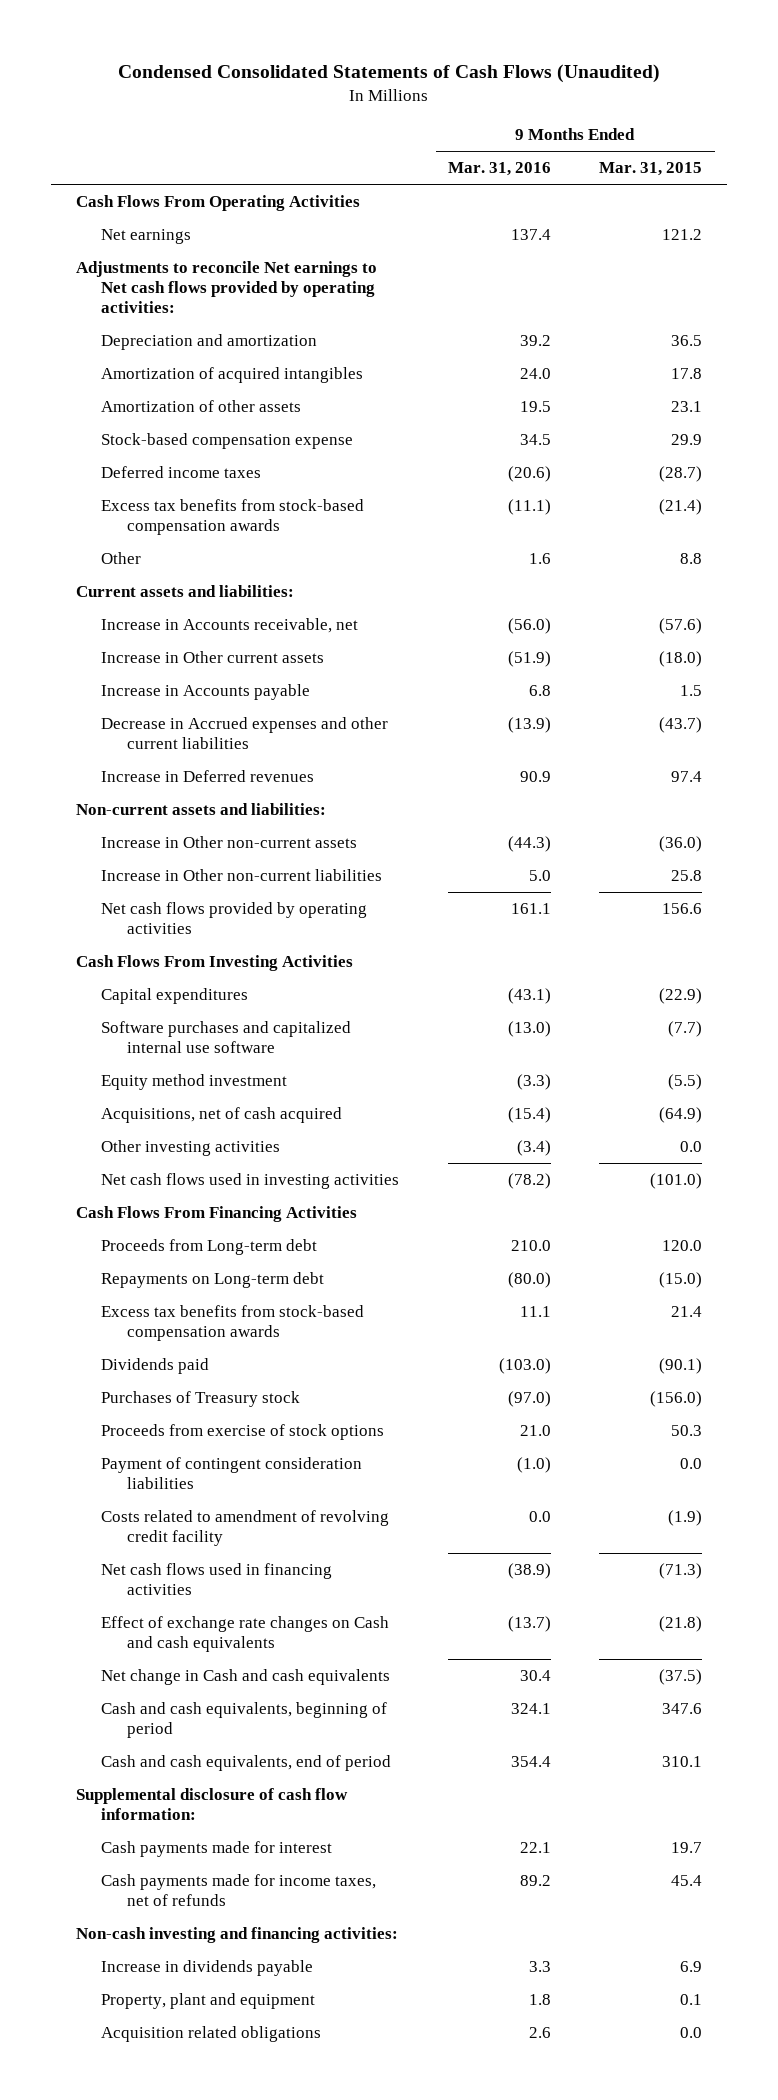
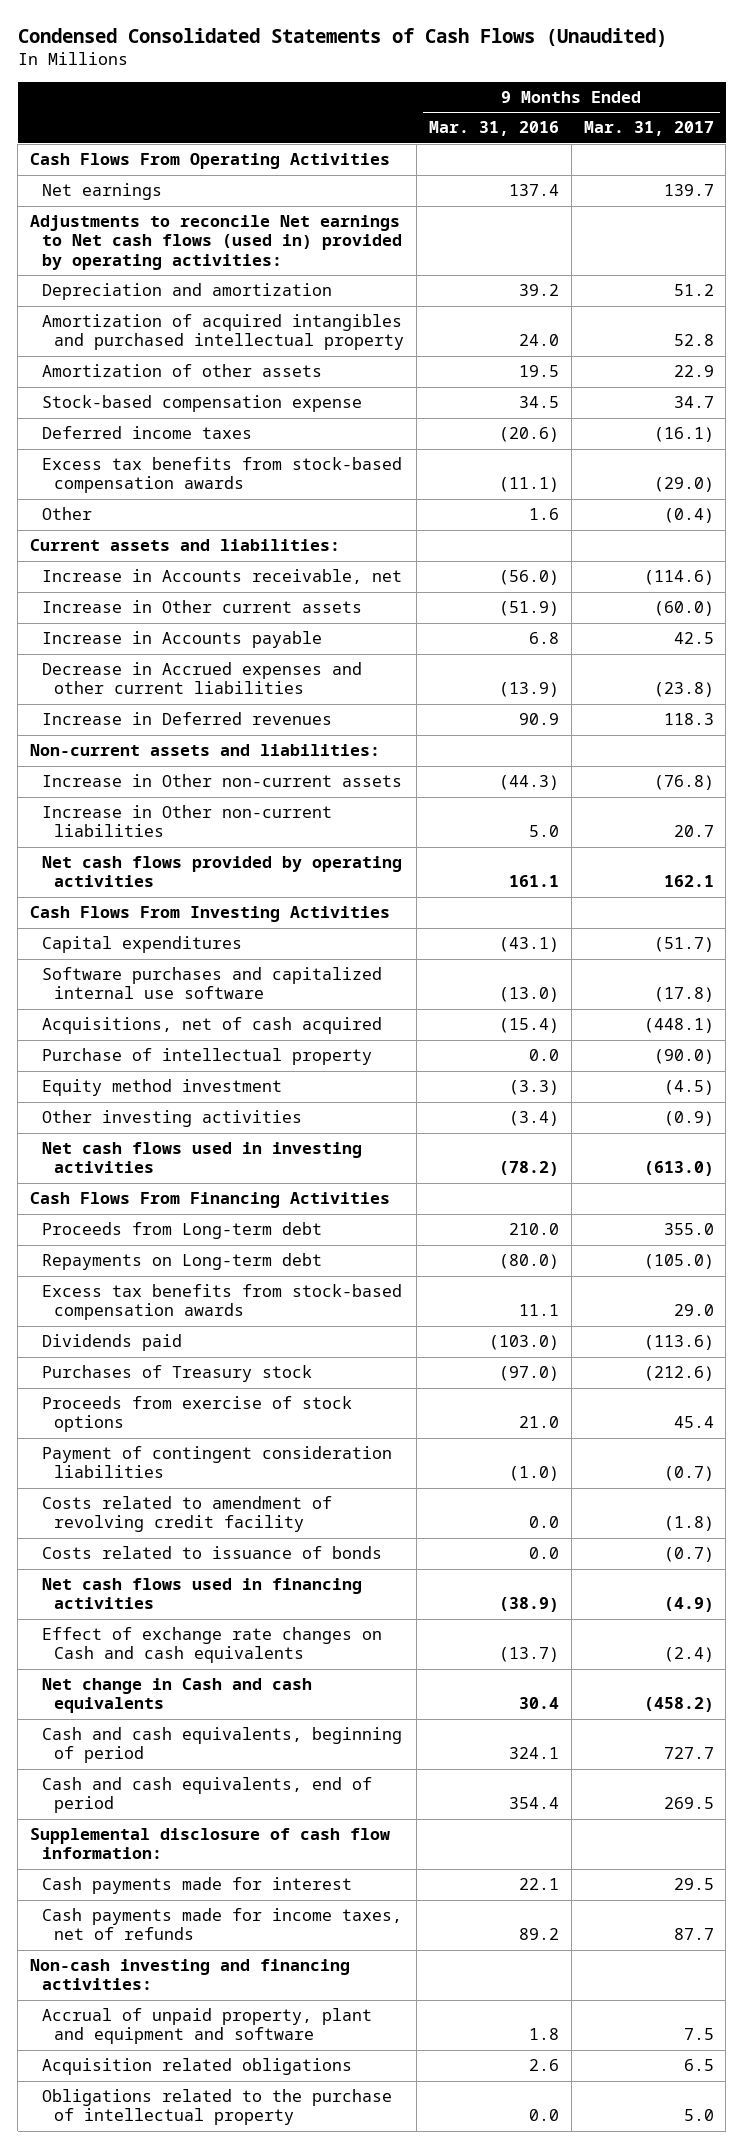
[599,162,703,177] Mar. 31, 2015 -> none
none -> [583,121,714,137] Mar. 31, 2017
[75,261,377,313] Adjustments to reconcile Net earnings to Net cash flows provided by operating activities: -> [30,215,403,270] Adjustments to reconcile Net earnings to Net cash flows (used in) provided by operating activities:
[101,367,364,384] Amortization of acquired intangibles -> [42,314,405,351] Amortization of acquired intangibles and purchased intellectual property
none -> [42,1048,373,1066] Purchase of intellectual property
[101,1074,288,1091] Equity method investment -> [42,1079,283,1097] Equity method investment
none -> [42,1546,383,1560] Costs related to issuance of bonds
[101,1960,314,1977] Increase in dividends payable -> none
[101,1993,316,2010] Property, plant and equipment -> [42,2008,373,2045] Accrual of unpaid property, plant and equipment and software
none -> [42,2089,393,2126] Obligations related to the purchase of intellectual property

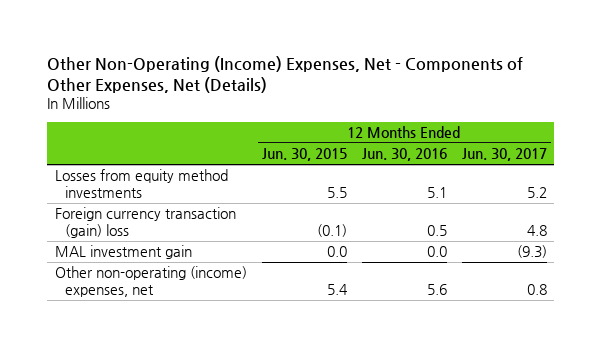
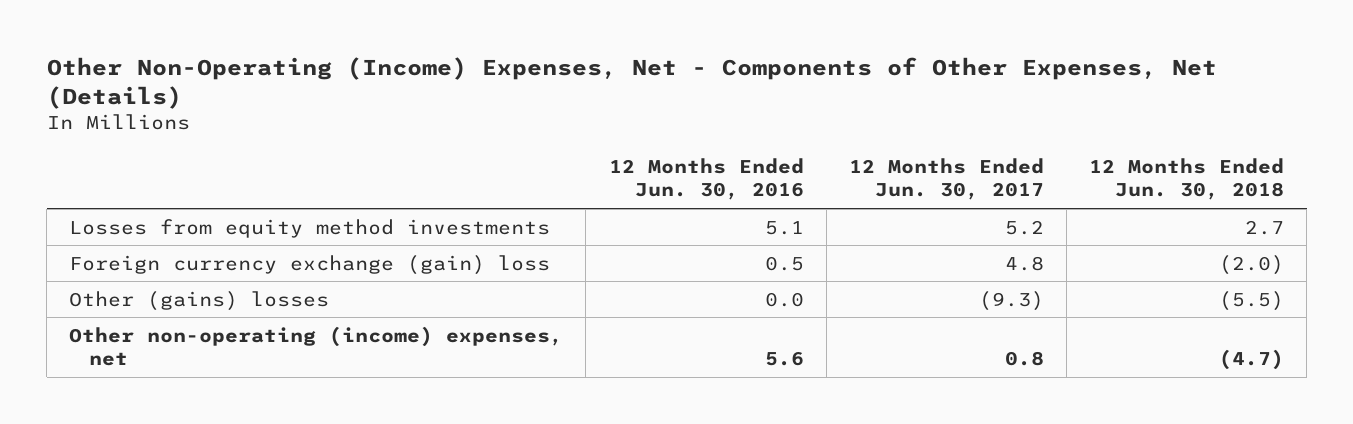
[261,148,347,162] Jun. 30, 2015 -> none
none -> [1089,157,1285,201] 12 Months Ended Jun. 30, 2018
[54,207,236,238] Foreign currency transaction (gain) loss -> [69,254,551,275] Foreign currency exchange (gain) loss
[54,245,192,260] MAL investment gain -> [69,290,330,311] Other (gains) losses

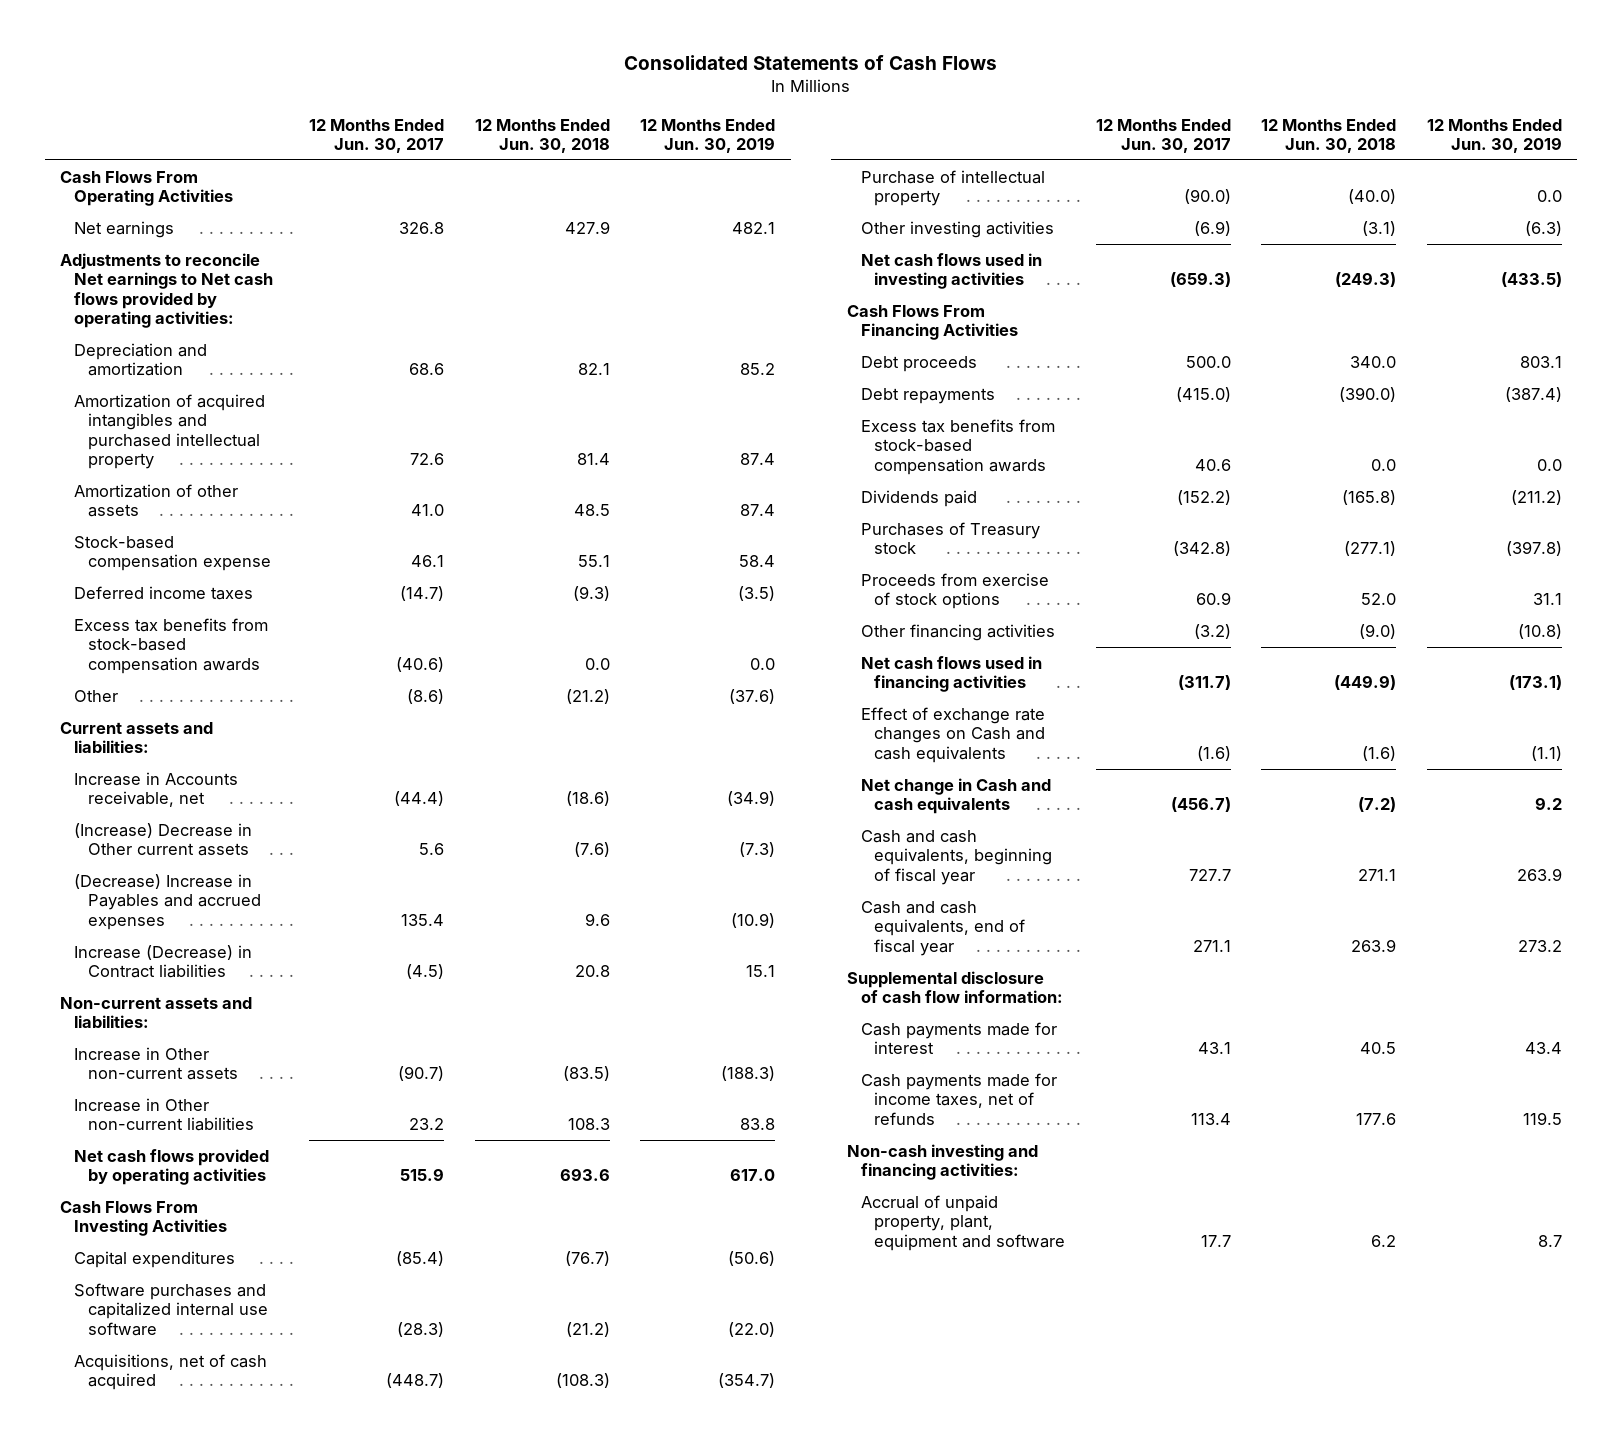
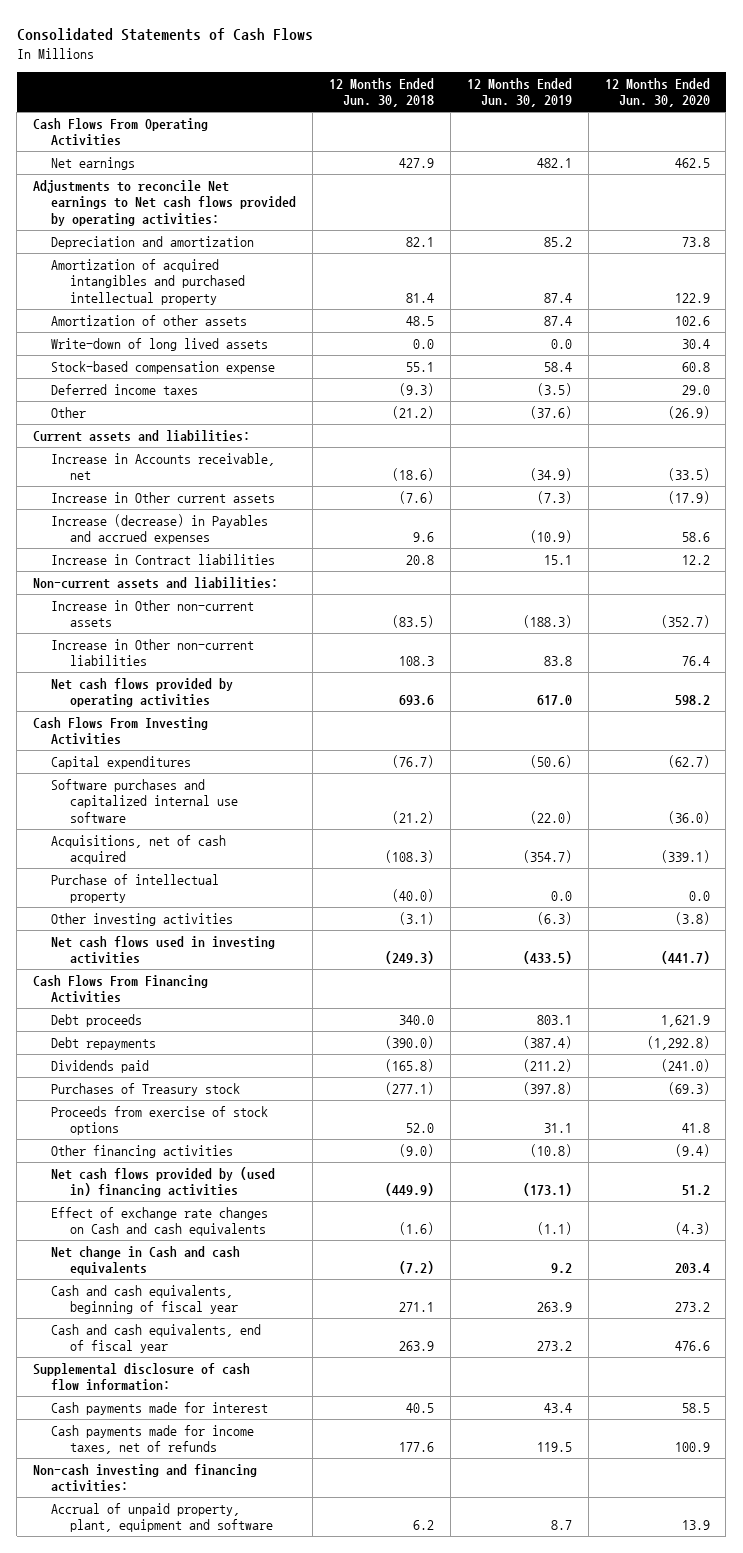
[309,118,445,153] 12 Months Ended Jun. 30, 2017 -> none
none -> [604,77,710,108] 12 Months Ended Jun. 30, 2020
none -> [51,338,269,352] Write-down of long lived assets
[73,617,268,674] Excess tax benefits from stock-based compensation awards -> none
[73,822,252,857] (Increase) Decrease in Other current assets -> [51,492,276,504] Increase in Other current assets
[73,873,261,930] (Decrease) Increase in Payables and accrued expenses -> [51,514,269,545] Increase (decrease) in Payables and accrued expenses
[73,944,252,979] Increase (Decrease) in Contract liabilities -> [51,554,276,566] Increase in Contract liabilities
[860,418,1055,475] Excess tax benefits from stock-based compensation awards -> none
[860,655,1042,693] Net cash flows used in financing activities -> [51,1167,276,1198] Net cash flows provided by (used in) financing activities

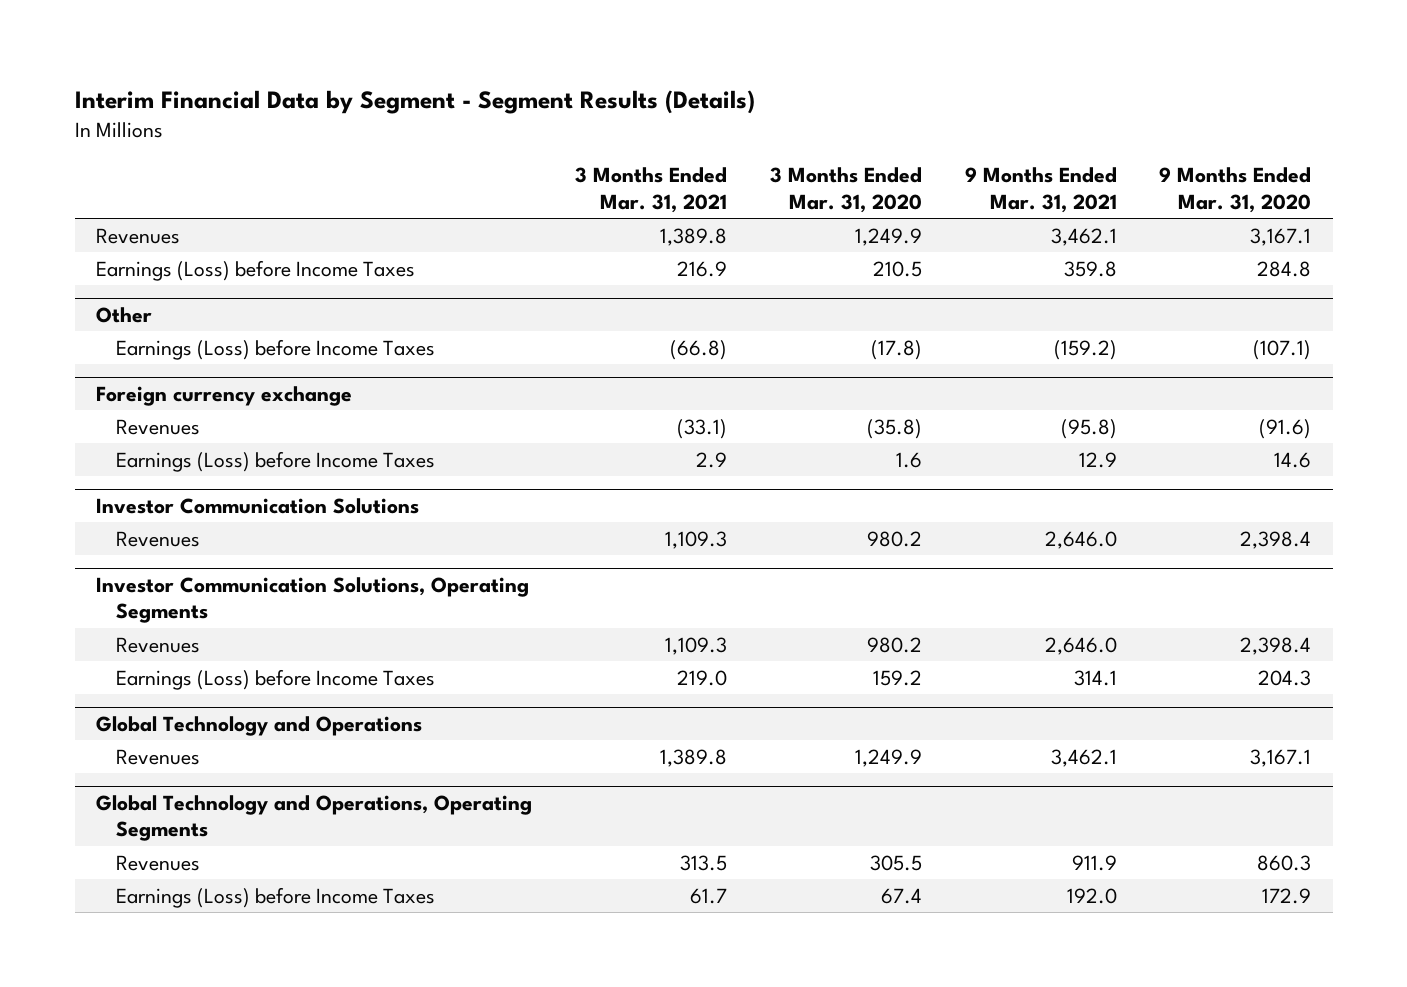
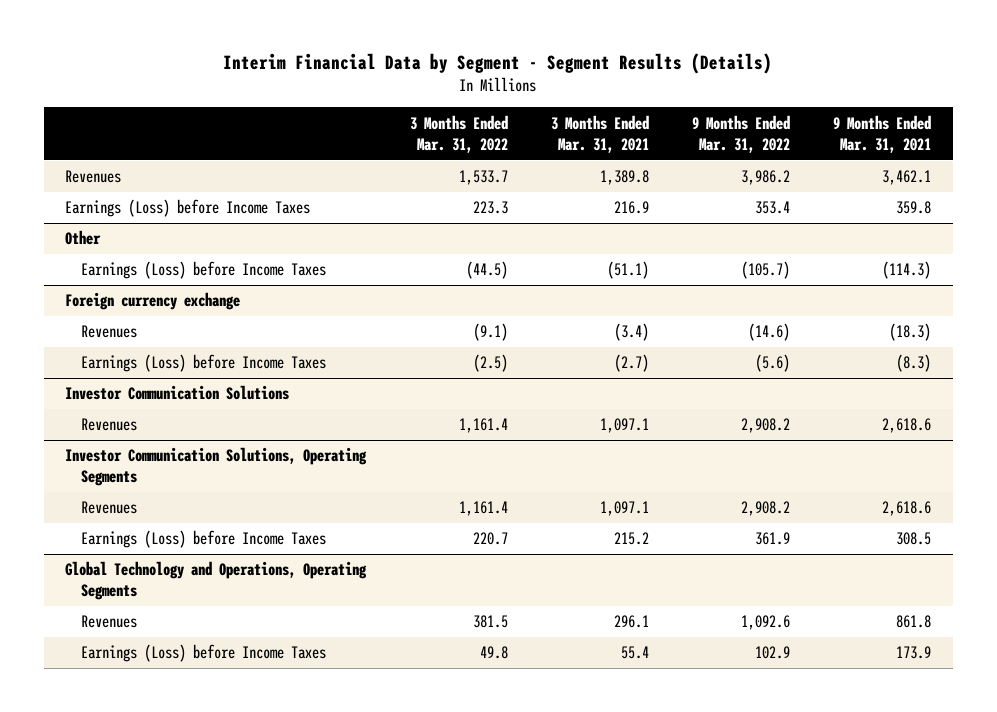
[769,167,922,213] 3 Months Ended Mar. 31, 2020 -> none
[1159,167,1312,213] 9 Months Ended Mar. 31, 2020 -> none
none -> [409,114,508,153] 3 Months Ended Mar. 31, 2022
none -> [692,114,791,153] 9 Months Ended Mar. 31, 2022
[669,339,727,360] (66.8) -> [606,261,649,280] (51.1)
[1053,339,1117,360] (159.2) -> [882,261,932,280] (114.3)
[676,418,727,439] (33.1) -> [613,323,649,342] (3.4)
[1060,418,1117,439] (95.8) -> [889,323,932,342] (18.3)
[695,451,727,468] 2.9 -> [613,354,649,373] (2.7)
[1078,451,1117,468] 12.9 -> [896,354,932,373] (8.3)
[664,530,727,549] 1,109.3 -> [599,418,649,434] 1,097.1
[1044,530,1117,549] 2,646.0 -> [882,418,932,434] 2,618.6
[96,715,423,736] Global Technology and Operations -> none
[115,748,200,765] Revenues -> none
[664,636,727,655] 1,109.3 -> [599,501,649,517] 1,097.1
[1044,636,1117,655] 2,646.0 -> [882,501,932,517] 2,618.6
[676,669,727,686] 219.0 -> [613,532,649,546] 215.2
[1073,669,1117,686] 314.1 -> [896,532,932,546] 308.5
[679,854,727,871] 313.5 -> [613,615,649,629] 296.1
[1071,854,1117,871] 911.9 -> [896,615,932,629] 861.8
[689,887,727,904] 61.7 -> [620,646,649,660] 55.4
[1066,887,1117,904] 192.0 -> [896,646,932,660] 173.9

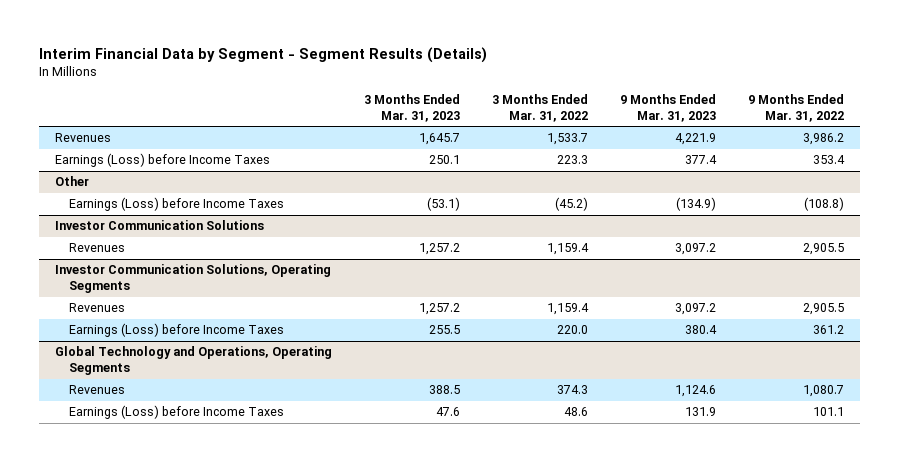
[550,114,649,153] 3 Months Ended Mar. 31, 2021 -> none
[833,114,932,153] 9 Months Ended Mar. 31, 2021 -> none
none -> [364,94,461,123] 3 Months Ended Mar. 31, 2023
none -> [620,94,717,123] 9 Months Ended Mar. 31, 2023
[65,292,241,311] Foreign currency exchange -> none
[80,325,137,339] Revenues -> none
[80,354,326,373] Earnings (Loss) before Income Taxes -> none
[465,261,508,280] (44.5) -> [555,197,589,212] (45.2)
[741,261,791,280] (105.7) -> [803,197,844,212] (108.8)
[458,418,508,434] 1,161.4 -> [547,243,590,256] 1,159.4
[741,418,791,434] 2,908.2 -> [802,243,844,256] 2,905.5
[458,501,508,517] 1,161.4 -> [547,303,590,316] 1,159.4
[741,501,791,517] 2,908.2 -> [802,303,844,316] 2,905.5
[472,532,508,546] 220.7 -> [557,325,589,335] 220.0
[755,532,791,546] 361.9 -> [812,325,844,335] 361.2
[472,615,508,629] 381.5 -> [557,385,589,395] 374.3
[741,615,791,631] 1,092.6 -> [802,385,844,398] 1,080.7
[479,646,508,660] 49.8 -> [564,407,589,417] 48.6
[755,646,791,660] 102.9 -> [812,407,844,417] 101.1

